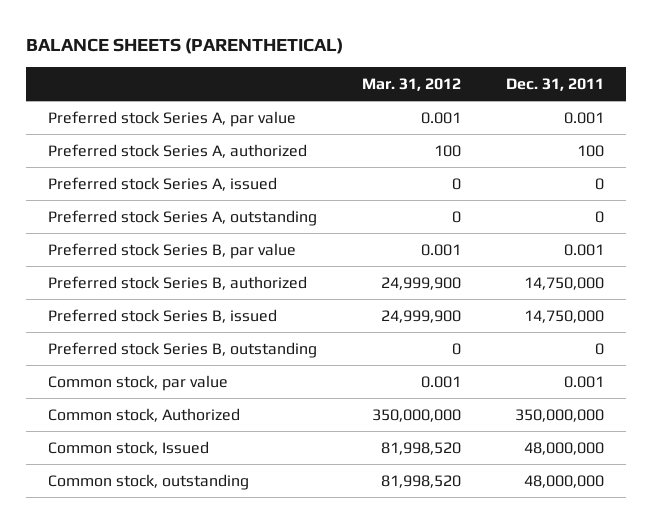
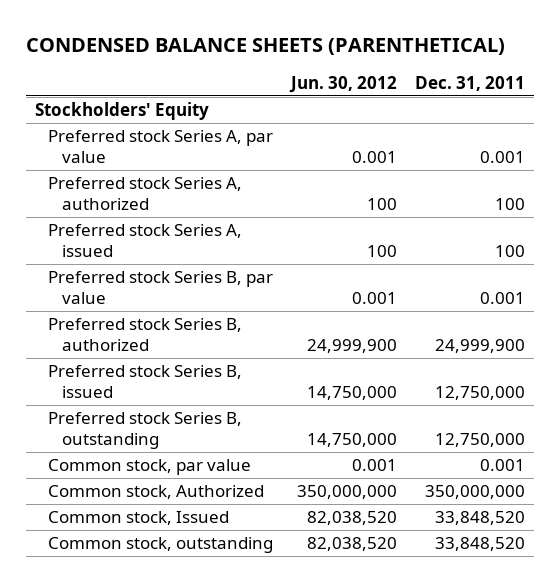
[25,37,343,54] BALANCE SHEETS (PARENTHETICAL) -> [25,38,505,56] CONDENSED BALANCE SHEETS (PARENTHETICAL)
[362,77,462,91] Mar. 31, 2012 -> none
none -> [289,75,398,93] Jun. 30, 2012
none -> [34,102,209,121] Stockholders' Equity
[48,209,318,226] Preferred stock Series A, outstanding -> none
[594,177,604,190] 0 -> [495,245,526,258] 100
[523,276,604,290] 14,750,000 -> [435,339,526,354] 24,999,900
[523,309,604,323] 14,750,000 -> [435,386,526,401] 12,750,000
[594,342,604,355] 0 -> [435,433,526,448] 12,750,000
[523,441,604,455] 48,000,000 -> [435,511,526,526] 33,848,520
[523,474,604,488] 48,000,000 -> [435,537,526,552] 33,848,520

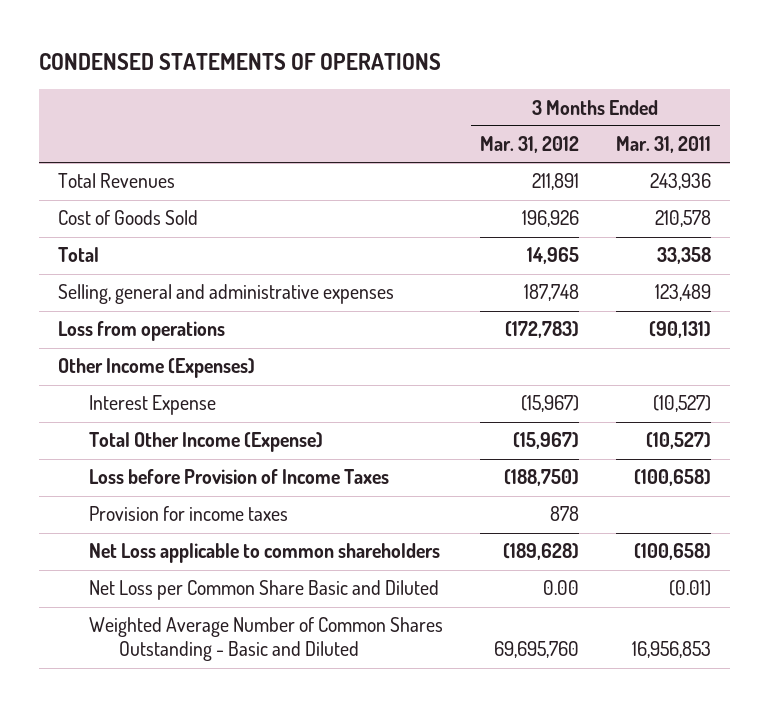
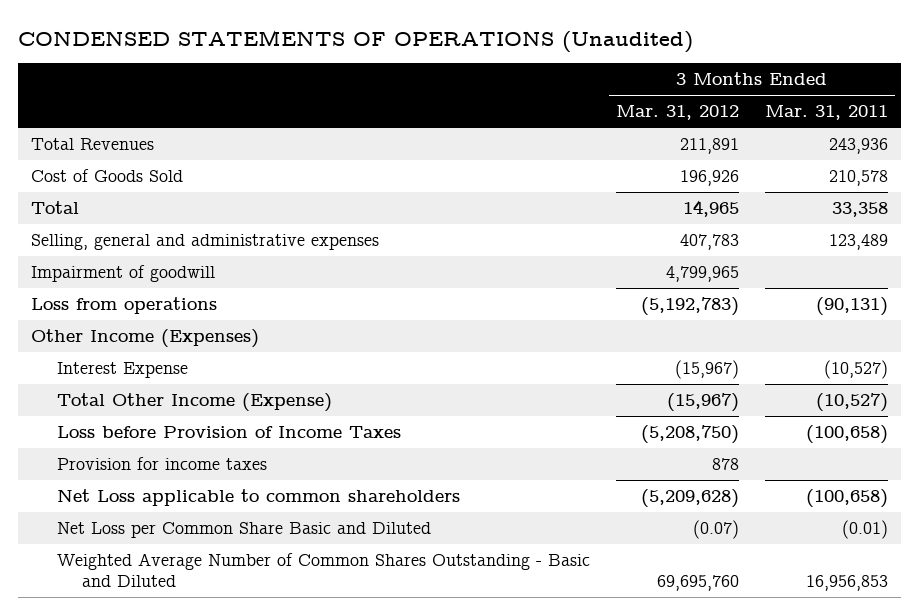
[39,52,442,70] CONDENSED STATEMENTS OF OPERATIONS -> [18,29,694,53] CONDENSED STATEMENTS OF OPERATIONS (Unaudited)
[523,284,579,302] 187,748 -> [680,234,740,251] 407,783
none -> [31,265,216,283] Impairment of goodwill
[504,321,579,339] (172,783) -> [641,297,740,317] (5,192,783)
[503,469,579,487] (188,750) -> [641,425,740,445] (5,208,750)
[502,543,579,561] (189,628) -> [641,489,740,509] (5,209,628)
[542,580,579,596] 0.00 -> [693,520,740,540] (0.07)

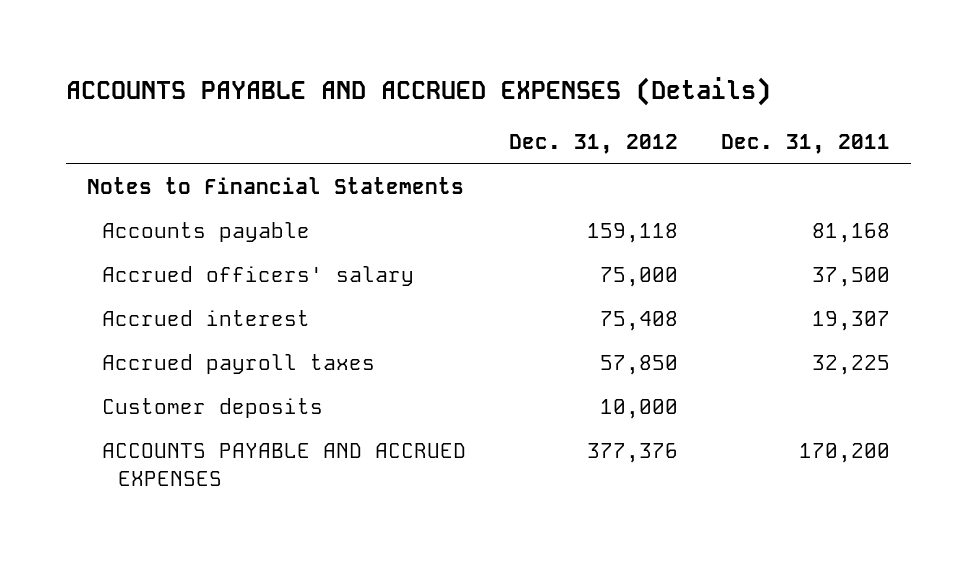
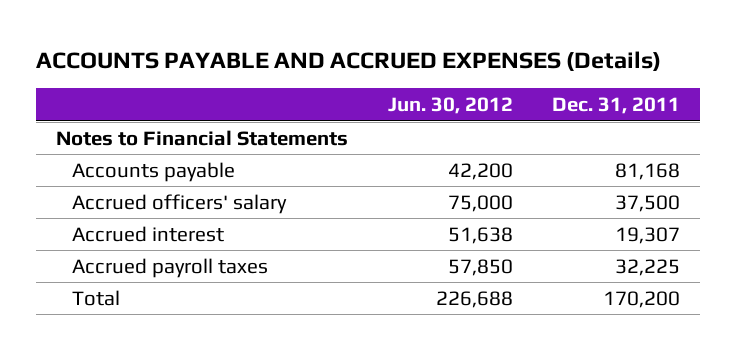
[508,133,678,154] Dec. 31, 2012 -> none
none -> [387,97,513,115] Jun. 30, 2012
[102,398,324,419] Customer deposits -> none
[102,443,467,486] ACCOUNTS PAYABLE AND ACCRUED EXPENSES -> [72,289,121,306] Total

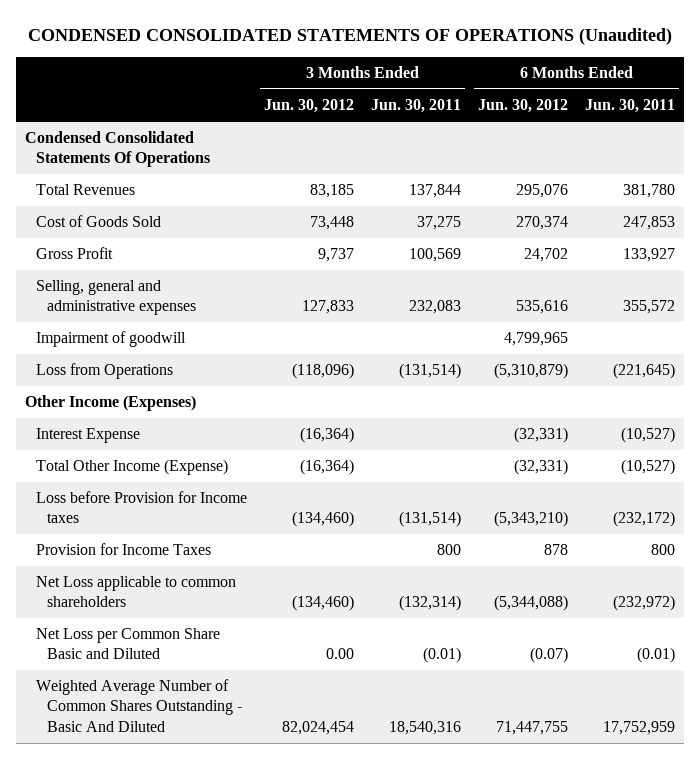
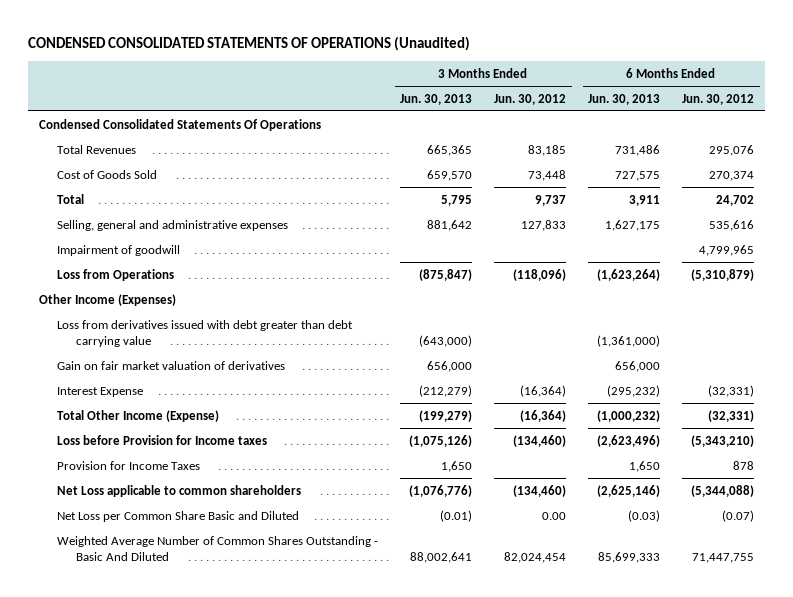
[371,99,462,114] Jun. 30, 2011 -> none
[585,99,676,114] Jun. 30, 2011 -> none
none -> [400,93,473,105] Jun. 30, 2013
none -> [588,93,661,105] Jun. 30, 2013
[36,247,114,260] Gross Profit -> [57,193,85,204] Total
none -> [57,319,354,348] Loss from derivatives issued with debt greater than debt carrying value
none -> [57,360,286,370] Gain on fair market valuation of derivatives

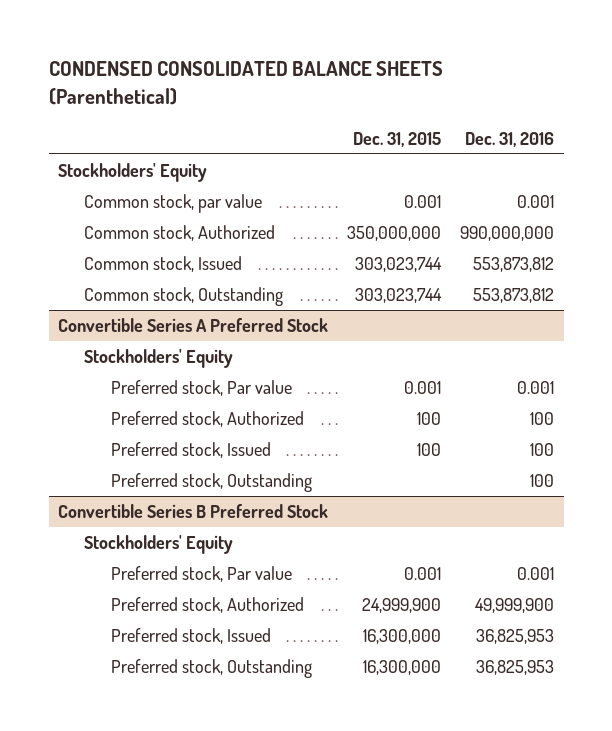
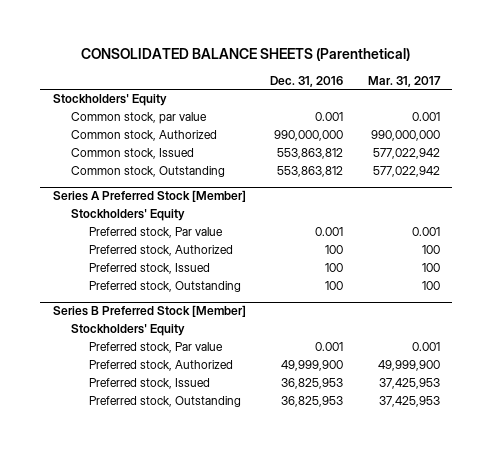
[48,61,443,106] CONDENSED CONSOLIDATED BALANCE SHEETS (Parenthetical) -> [81,48,411,62] CONSOLIDATED BALANCE SHEETS (Parenthetical)
[353,131,442,147] Dec. 31, 2015 -> none
none -> [368,75,442,87] Mar. 31, 2017
[473,257,555,273] 553,873,812 -> [277,148,344,160] 553,863,812
[473,288,555,304] 553,873,812 -> [277,166,344,178] 553,863,812
[58,318,329,333] Convertible Series A Preferred Stock -> [52,190,246,203] Series A Preferred Stock [Member]
[58,504,329,519] Convertible Series B Preferred Stock -> [52,305,246,318] Series B Preferred Stock [Member]

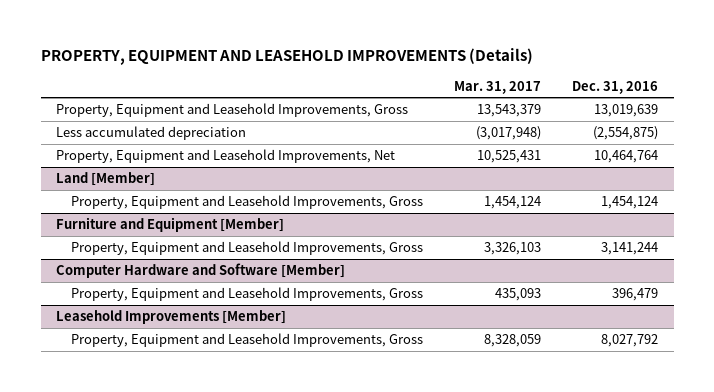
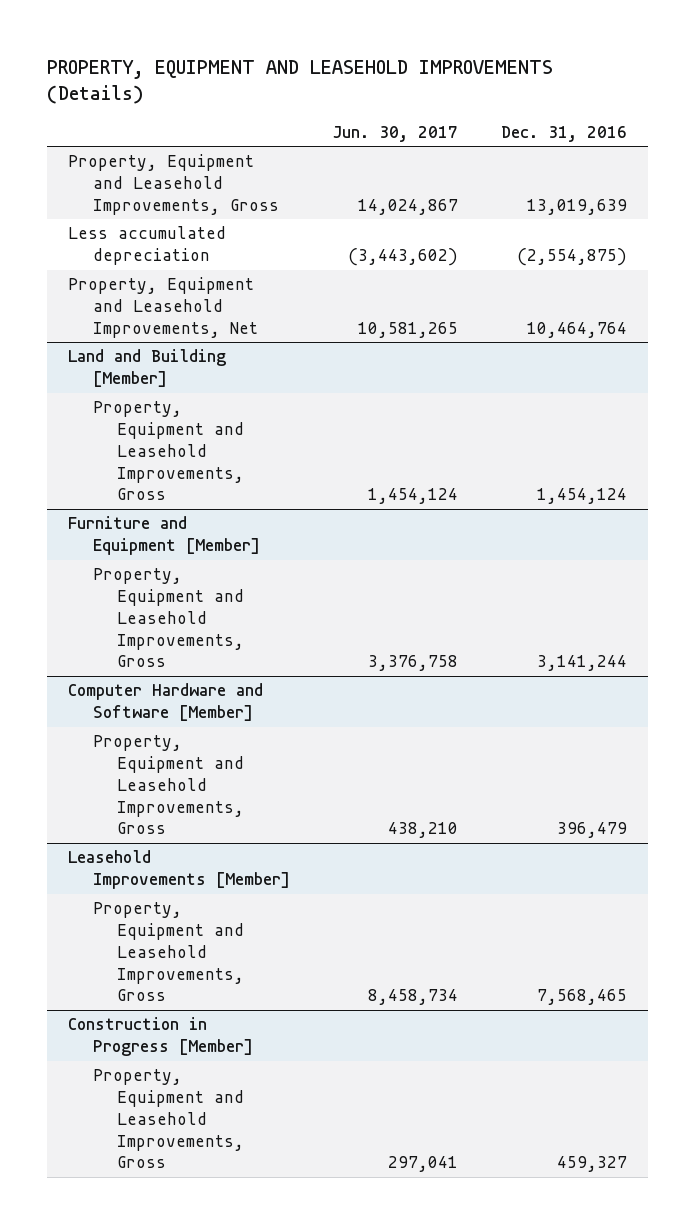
[454,80,542,94] Mar. 31, 2017 -> none
none -> [332,125,459,142] Jun. 30, 2017
[56,172,156,187] Land [Member] -> [68,349,227,388] Land and Building [Member]
[601,334,659,348] 8,027,792 -> [537,989,628,1006] 7,568,465
none -> [68,1017,253,1057] Construction in Progress [Member]
none -> [92,1069,244,1169] Property, Equipment and Leasehold Improvements, Gross

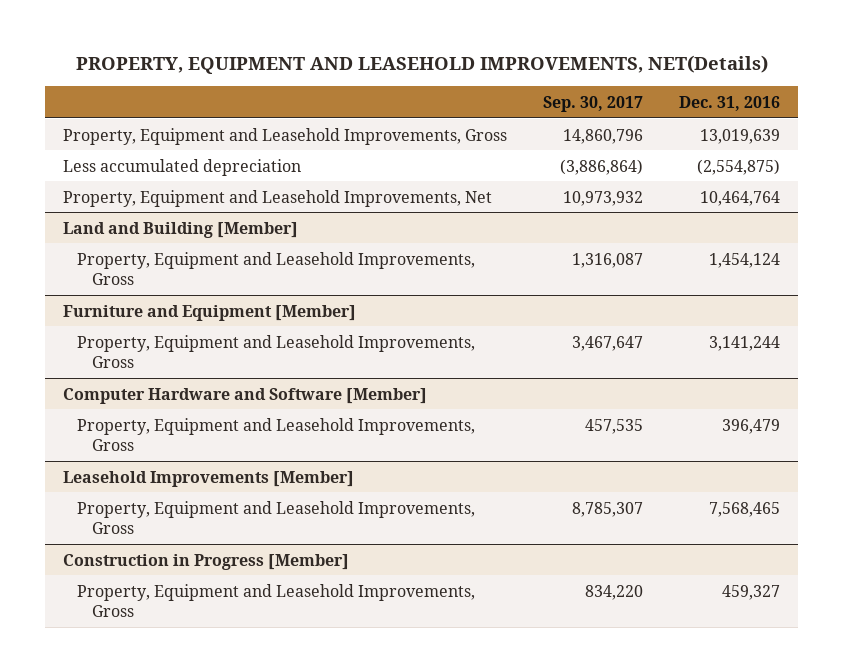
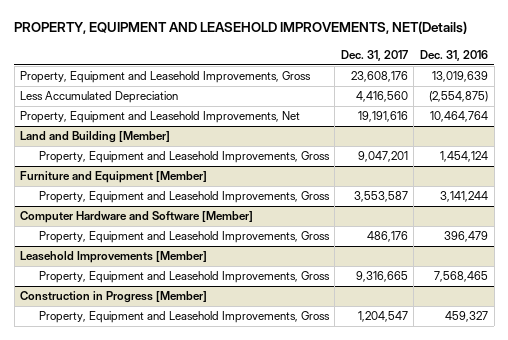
[543,96,644,113] Sep. 30, 2017 -> none
none -> [340,49,408,61] Dec. 31, 2017
[63,158,302,176] Less accumulated depreciation -> [20,91,179,104] Less Accumulated Depreciation

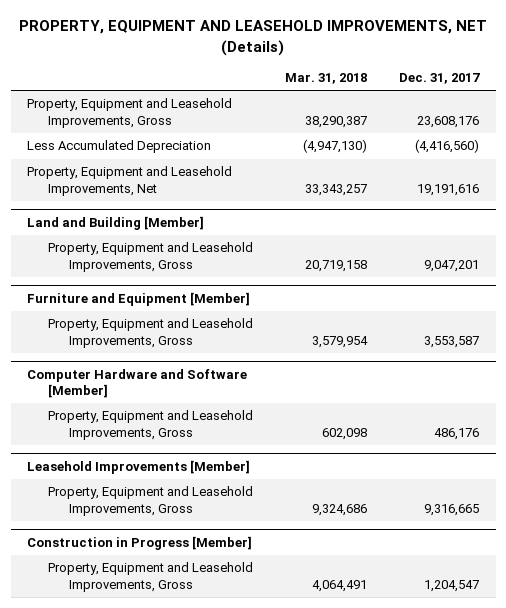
[14,21,468,35] PROPERTY, EQUIPMENT AND LEASEHOLD IMPROVEMENTS, NET(Details) -> [19,20,488,56] PROPERTY, EQUIPMENT AND LEASEHOLD IMPROVEMENTS, NET (Details)
[420,49,489,61] Dec. 31, 2016 -> none
none -> [285,73,368,85] Mar. 31, 2018
[355,91,408,103] 4,416,560 -> [415,139,480,154] (4,416,560)

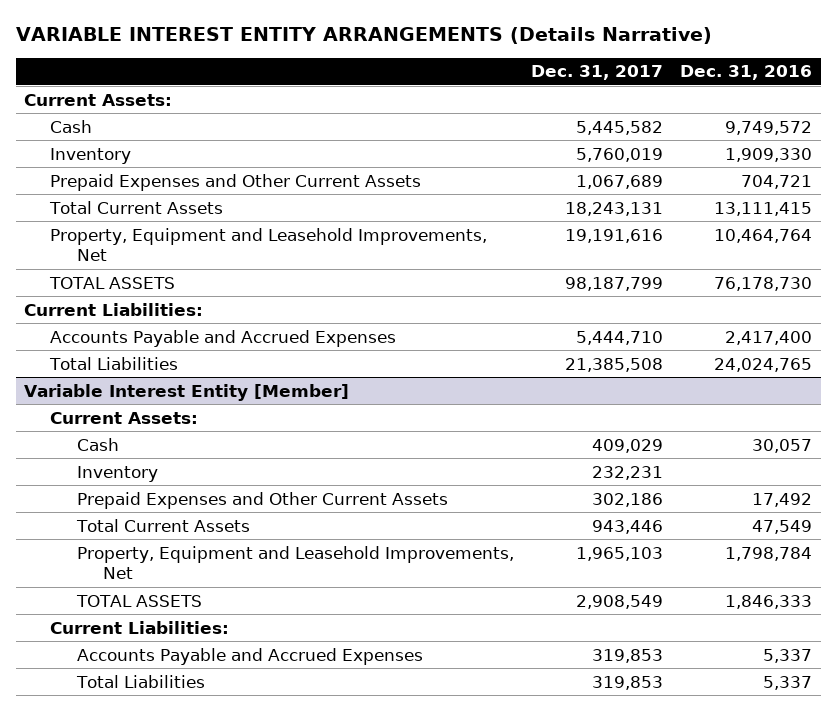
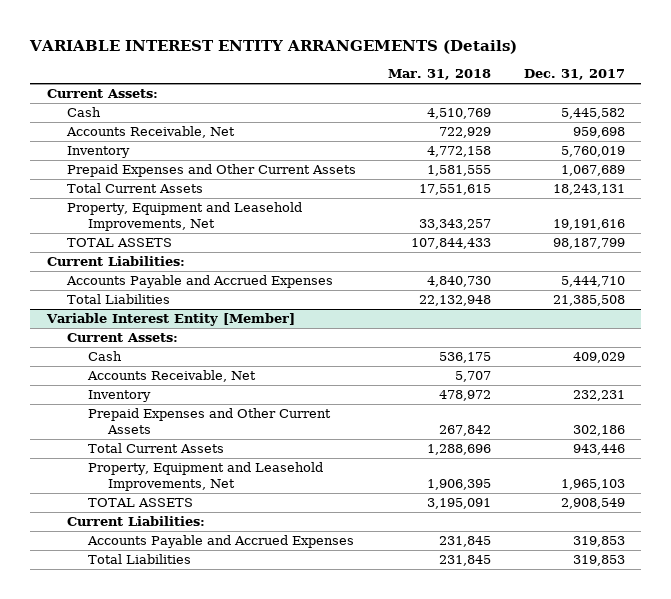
[15,27,712,45] VARIABLE INTEREST ENTITY ARRANGEMENTS (Details Narrative) -> [29,39,518,54] VARIABLE INTEREST ENTITY ARRANGEMENTS (Details)
[680,65,813,81] Dec. 31, 2016 -> none
none -> [388,69,492,81] Mar. 31, 2018
none -> [66,126,236,139] Accounts Receivable, Net
none -> [86,370,256,383] Accounts Receivable, Net

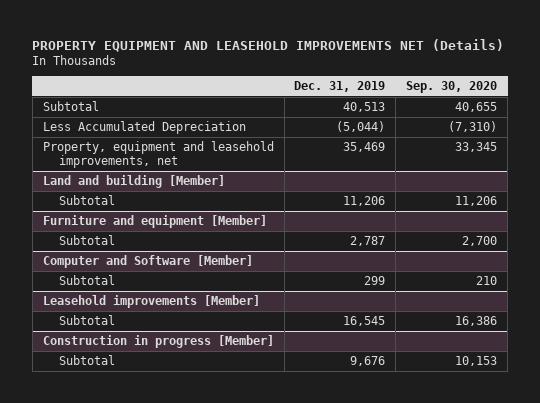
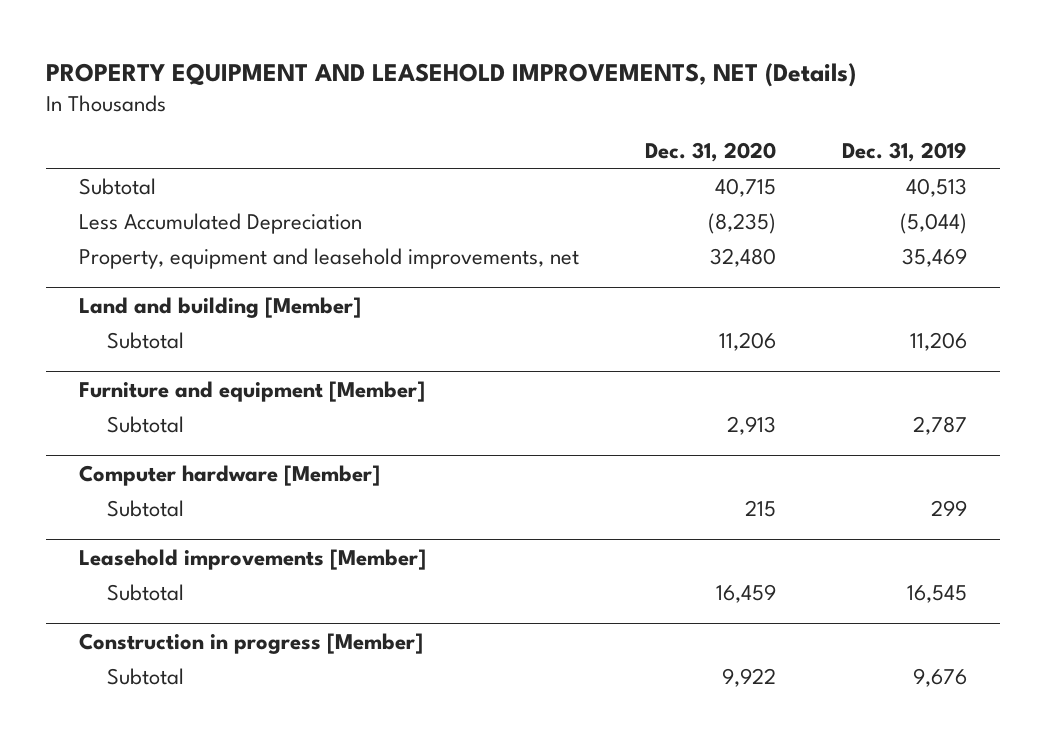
[32,38,505,52] PROPERTY EQUIPMENT AND LEASEHOLD IMPROVEMENTS NET (Details) -> [45,62,856,87] PROPERTY EQUIPMENT AND LEASEHOLD IMPROVEMENTS, NET (Details)
[406,81,498,94] Sep. 30, 2020 -> none
none -> [644,142,776,163] Dec. 31, 2020
[42,254,253,268] Computer and Software [Member] -> [78,464,380,486] Computer hardware [Member]

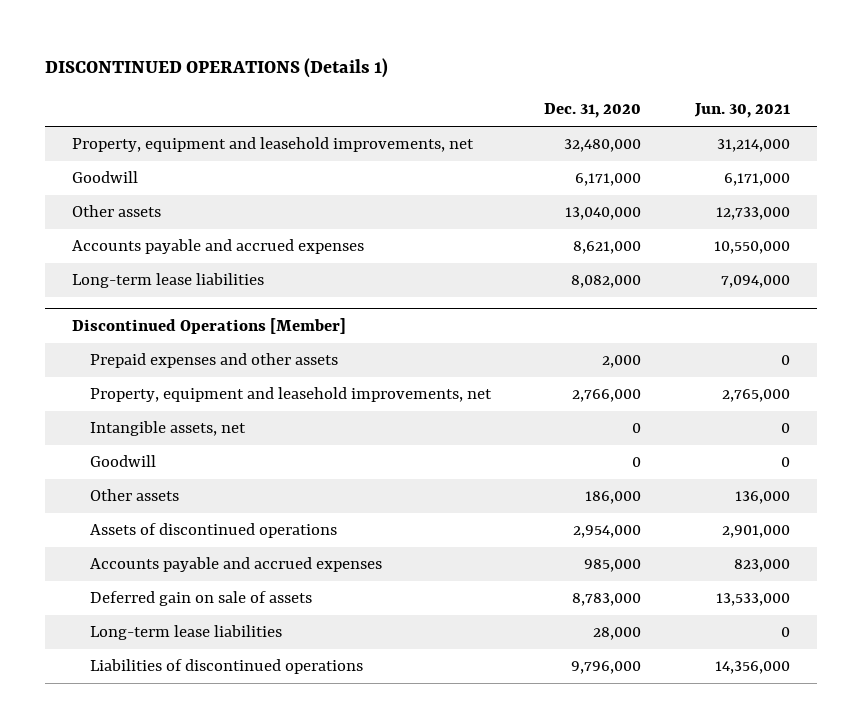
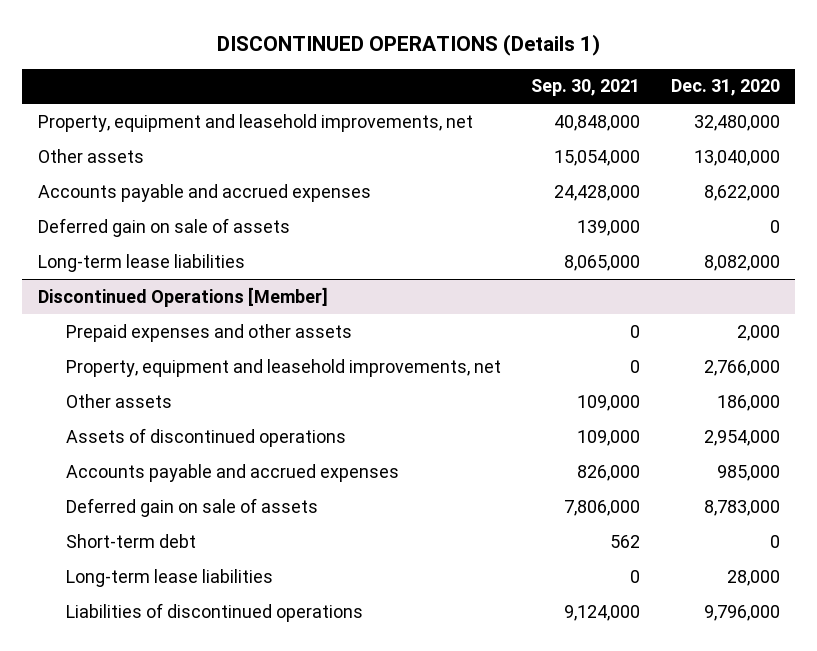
[693,103,790,119] Jun. 30, 2021 -> none
none -> [531,79,641,97] Sep. 30, 2021
[71,171,138,184] Goodwill -> none
[573,241,642,255] 8,621,000 -> [703,184,780,201] 8,622,000
none -> [37,217,290,237] Deferred gain on sale of assets
[89,421,246,437] Intangible assets, net -> none
[89,455,156,468] Goodwill -> none
none -> [65,533,196,548] Short-term debt

